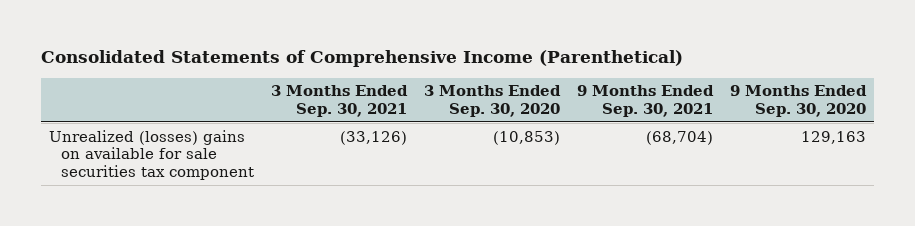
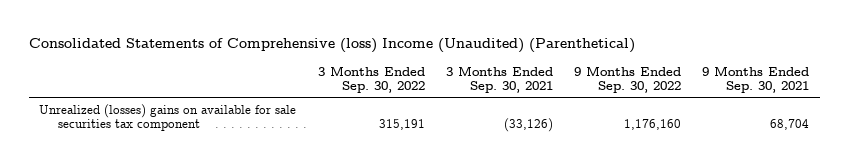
[40,50,683,68] Consolidated Statements of Comprehensive Income (Parenthetical) -> [28,38,635,54] Consolidated Statements of Comprehensive (loss) Income (Unaudited) (Parenthetical)
[424,85,562,117] 3 Months Ended Sep. 30, 2020 -> none
[729,85,867,117] 9 Months Ended Sep. 30, 2020 -> none
none -> [317,65,425,94] 3 Months Ended Sep. 30, 2022
none -> [573,65,681,94] 9 Months Ended Sep. 30, 2022
[645,130,713,145] (68,704) -> [769,119,809,131] 68,704

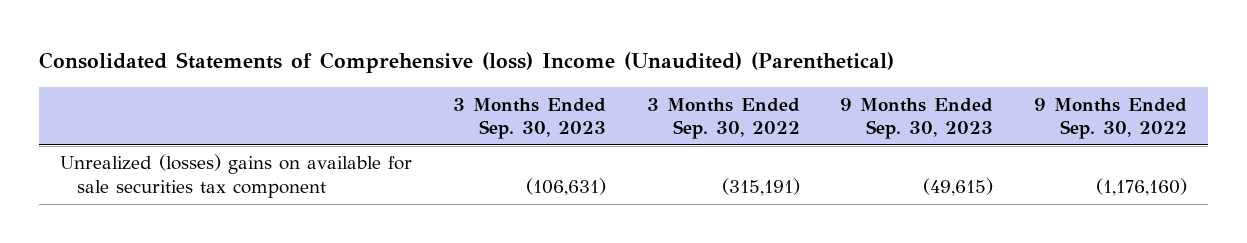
[445,65,553,94] 3 Months Ended Sep. 30, 2021 -> none
[701,65,809,94] 9 Months Ended Sep. 30, 2021 -> none
none -> [452,97,606,140] 3 Months Ended Sep. 30, 2023
none -> [840,97,994,140] 9 Months Ended Sep. 30, 2023
[378,119,425,131] 315,191 -> [721,178,800,197] (315,191)
[623,119,681,131] 1,176,160 -> [1096,178,1188,197] (1,176,160)

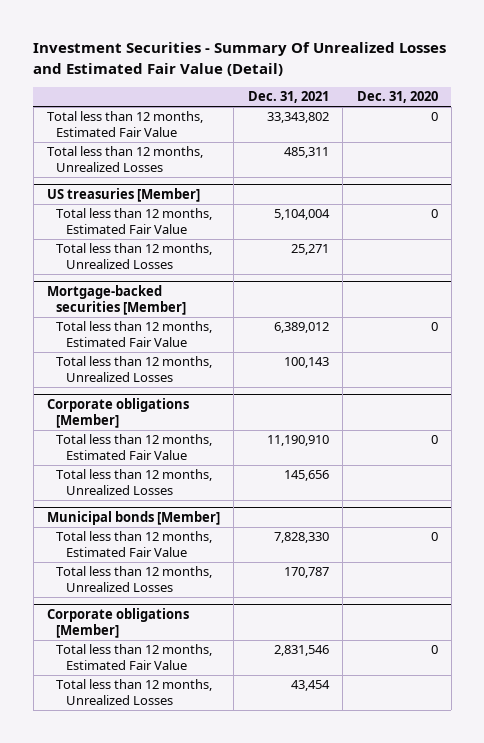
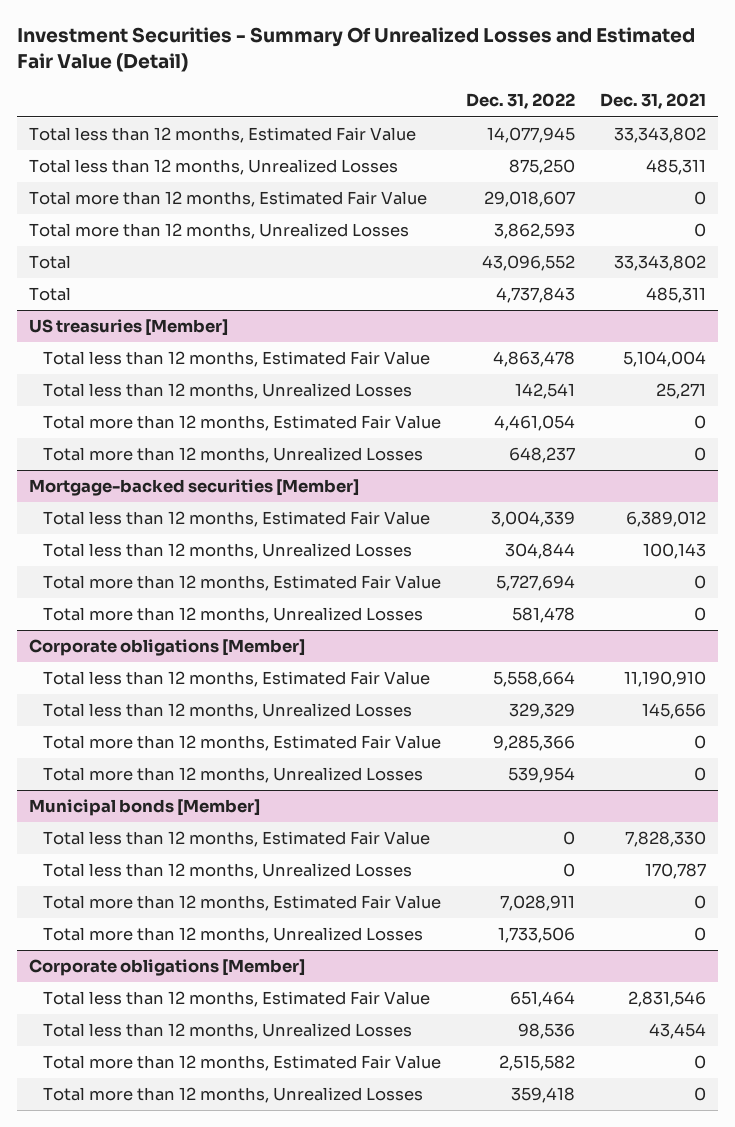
[356,91,438,104] Dec. 31, 2020 -> none
none -> [466,93,576,110] Dec. 31, 2022
none -> [29,191,428,208] Total more than 12 months, Estimated Fair Value
none -> [29,223,410,240] Total more than 12 months, Unrealized Losses
none -> [29,255,72,270] Total
none -> [29,287,72,302] Total
none -> [43,415,442,432] Total more than 12 months, Estimated Fair Value
none -> [43,447,424,464] Total more than 12 months, Unrealized Losses
none -> [43,575,442,592] Total more than 12 months, Estimated Fair Value
none -> [43,607,424,624] Total more than 12 months, Unrealized Losses
none -> [43,735,442,752] Total more than 12 months, Estimated Fair Value
none -> [43,767,424,784] Total more than 12 months, Unrealized Losses
none -> [43,895,442,912] Total more than 12 months, Estimated Fair Value
none -> [43,927,424,944] Total more than 12 months, Unrealized Losses
none -> [43,1055,442,1072] Total more than 12 months, Estimated Fair Value
none -> [43,1087,424,1104] Total more than 12 months, Unrealized Losses

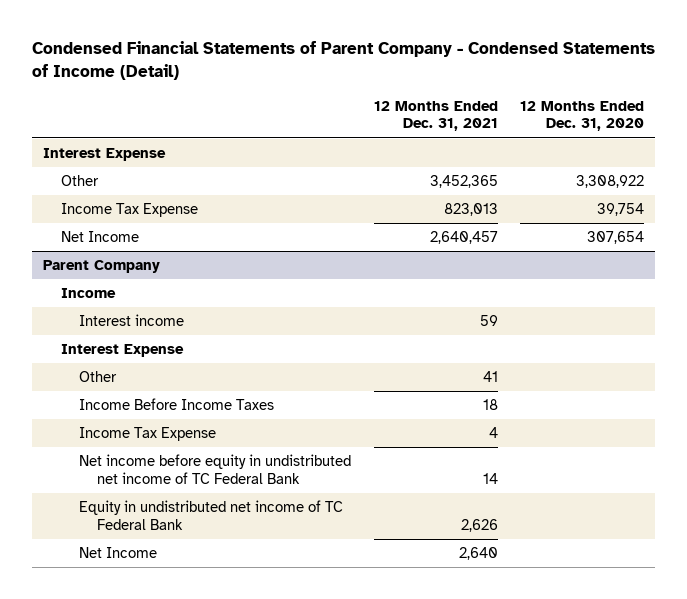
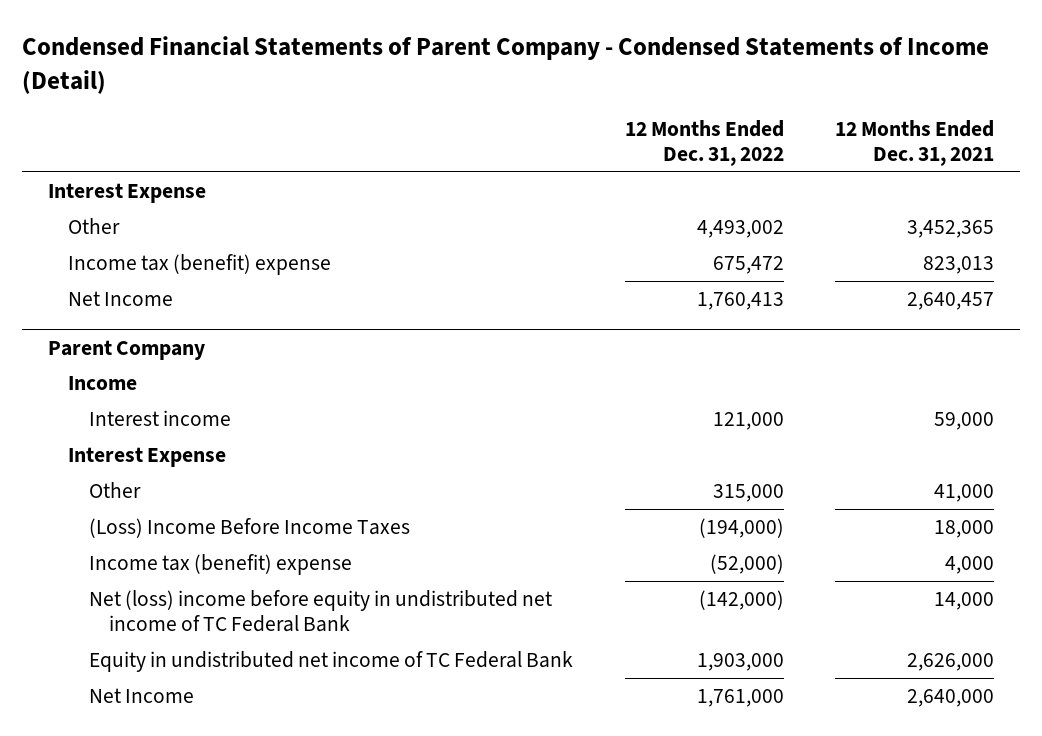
[520,100,645,132] 12 Months Ended Dec. 31, 2020 -> none
none -> [624,119,784,166] 12 Months Ended Dec. 31, 2022
[60,203,198,218] Income Tax Expense -> [68,254,332,276] Income tax (benefit) expense
[479,315,498,327] 59 -> [934,412,995,431] 59,000
[482,371,498,383] 41 -> [934,484,995,503] 41,000
[79,398,275,411] Income Before Income Taxes -> [88,518,410,539] (Loss) Income Before Income Taxes
[482,399,498,411] 18 -> [934,520,995,539] 18,000
[79,427,217,442] Income Tax Expense -> [88,554,352,576] Income tax (benefit) expense
[488,427,498,439] 4 -> [945,556,995,575] 4,000
[79,454,352,484] Net income before equity in undistributed net income of TC Federal Bank -> [88,590,552,633] Net (loss) income before equity in undistributed net income of TC Federal Bank
[482,472,498,484] 14 -> [934,592,995,611] 14,000
[460,518,498,532] 2,626 -> [907,653,995,672] 2,626,000
[458,547,498,561] 2,640 -> [907,689,995,708] 2,640,000

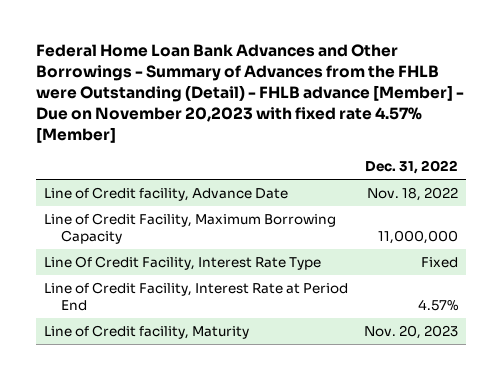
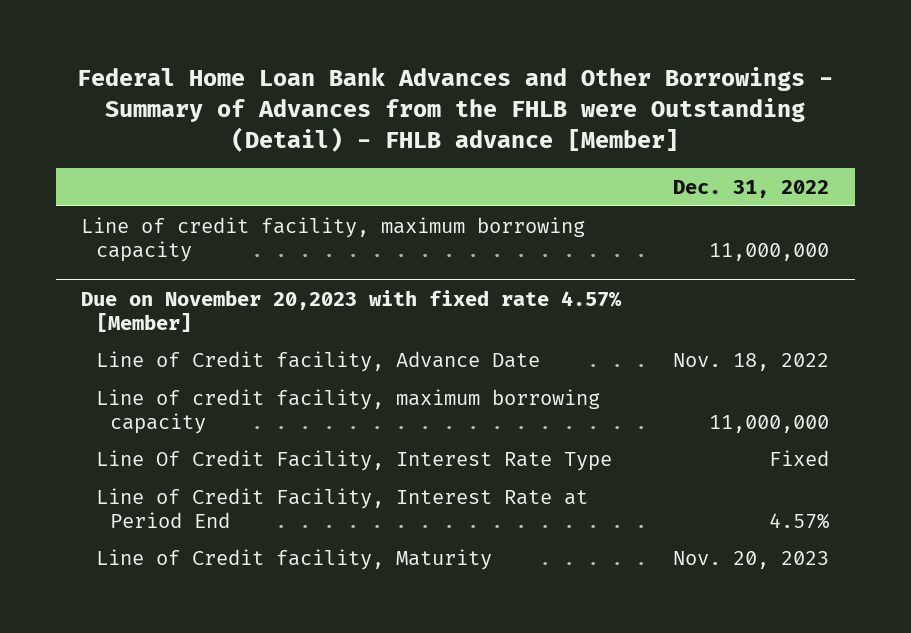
[35,44,464,143] Federal Home Loan Bank Advances and Other Borrowings - Summary of Advances from the FHLB were Outstanding (Detail) - FHLB advance [Member] - Due on November 20,2023 with fixed rate 4.57% [Member] -> [77,67,834,153] Federal Home Loan Bank Advances and Other Borrowings - Summary of Advances from the FHLB were Outstanding (Detail) - FHLB advance [Member]
none -> [81,216,586,262] Line of credit facility, maximum borrowing capacity
none -> [81,289,623,332] Due on November 20,2023 with fixed rate 4.57% [Member]
[43,212,336,245] Line of Credit Facility, Maximum Borrowing Capacity -> [95,388,600,434] Line of credit facility, maximum borrowing capacity

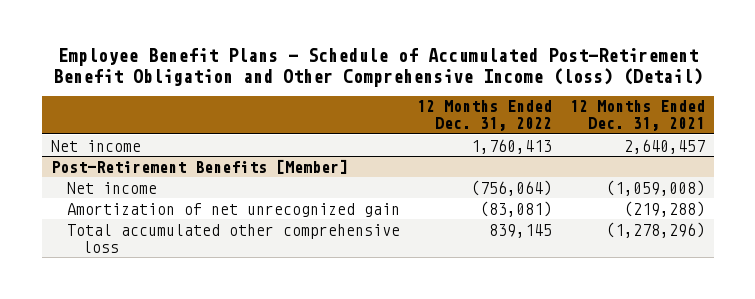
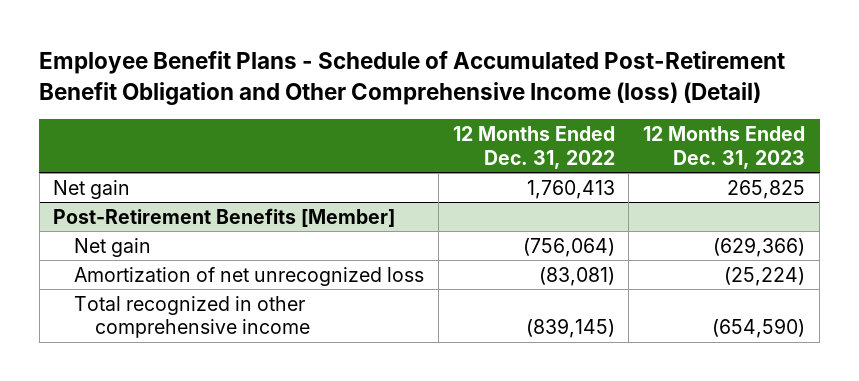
[569,100,705,132] 12 Months Ended Dec. 31, 2021 -> none
none -> [643,125,806,169] 12 Months Ended Dec. 31, 2023
[50,139,141,152] Net income -> [53,179,131,199] Net gain
[66,181,157,194] Net income -> [74,237,152,257] Net gain
[66,202,400,217] Amortization of net unrecognized gain -> [74,266,425,286] Amortization of net unrecognized loss
[66,223,400,253] Total accumulated other comprehensive loss -> [74,295,310,339] Total recognized in other comprehensive income
[489,223,553,238] 839,145 -> [525,318,615,339] (839,145)

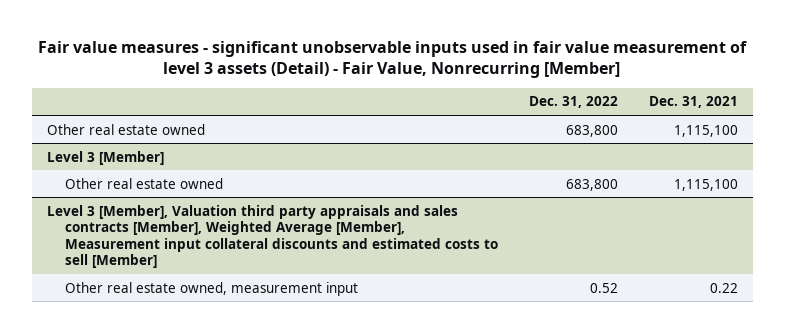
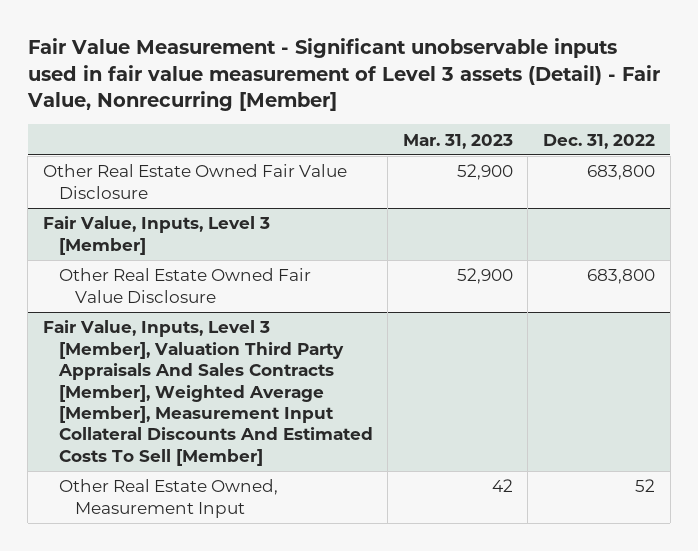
[38,40,748,79] Fair value measures - significant unobservable inputs used in fair value measurement of level 3 assets (Detail) - Fair Value, Nonrecurring [Member] -> [26,38,660,112] Fair Value Measurement - Significant unobservable inputs used in fair value measurement of Level 3 assets (Detail) - Fair Value, Nonrecurring [Member]
[648,96,738,109] Dec. 31, 2021 -> none
none -> [402,133,513,149] Mar. 31, 2023
[46,123,205,135] Other real estate owned -> [42,164,347,199] Other Real Estate Owned Fair Value Disclosure
[46,150,164,165] Level 3 [Member] -> [42,216,270,255] Fair Value, Inputs, Level 3 [Member]
[64,177,223,189] Other real estate owned -> [58,268,311,303] Other Real Estate Owned Fair Value Disclosure
[46,204,498,269] Level 3 [Member], Valuation third party appraisals and sales contracts [Member], Weighted Average [Member], Measurement input collateral discounts and estimated costs to sell [Member] -> [42,320,373,466] Fair Value, Inputs, Level 3 [Member], Valuation Third Party Appraisals And Sales Contracts [Member], Weighted Average [Member], Measurement Input Collateral Discounts And Estimated Costs To Sell [Member]
[64,281,358,296] Other real estate owned, measurement input -> [58,479,278,518] Other Real Estate Owned, Measurement Input
[589,282,618,293] 0.52 -> [634,479,655,493] 52

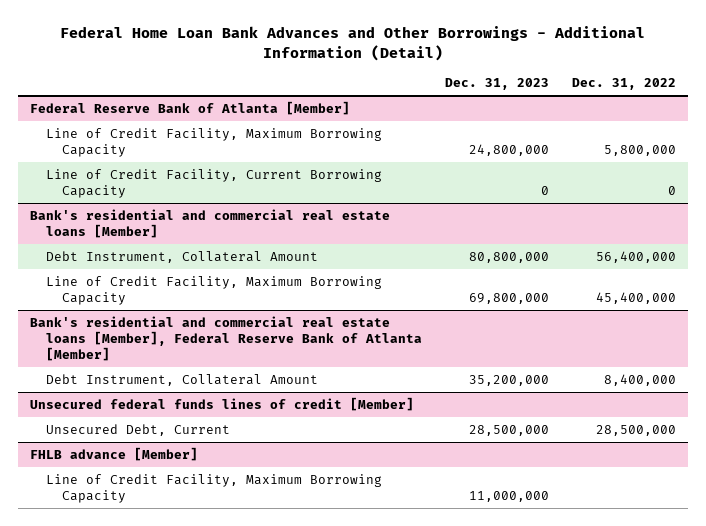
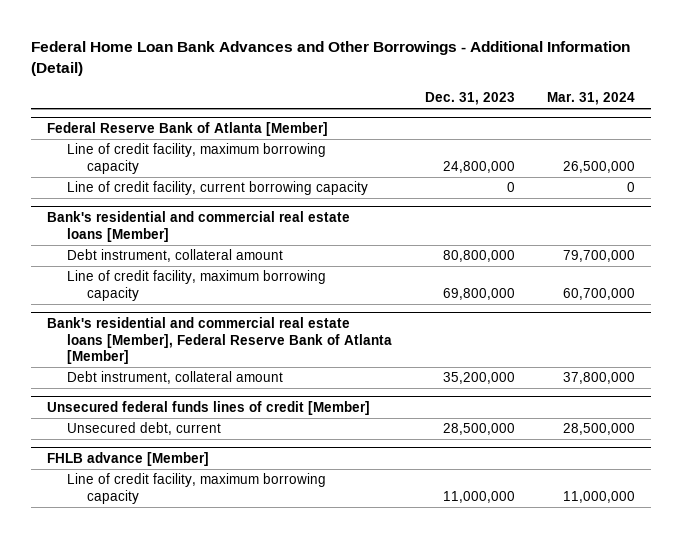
[572,78,677,91] Dec. 31, 2022 -> none
none -> [547,92,636,106] Mar. 31, 2024
[46,127,383,157] Line of Credit Facility, Maximum Borrowing Capacity -> [67,143,327,175] Line of credit facility, maximum borrowing capacity
[46,168,383,198] Line of Credit Facility, Current Borrowing Capacity -> [67,181,369,196] Line of credit facility, current borrowing capacity
[46,250,319,263] Debt Instrument, Collateral Amount -> [67,249,284,263] Debt instrument, collateral amount
[46,275,383,305] Line of Credit Facility, Maximum Borrowing Capacity -> [67,270,327,302] Line of credit facility, maximum borrowing capacity
[46,373,319,386] Debt Instrument, Collateral Amount -> [67,371,284,385] Debt instrument, collateral amount
[46,423,231,436] Unsecured Debt, Current -> [67,422,222,436] Unsecured debt, current
[46,473,383,503] Line of Credit Facility, Maximum Borrowing Capacity -> [67,473,327,505] Line of credit facility, maximum borrowing capacity

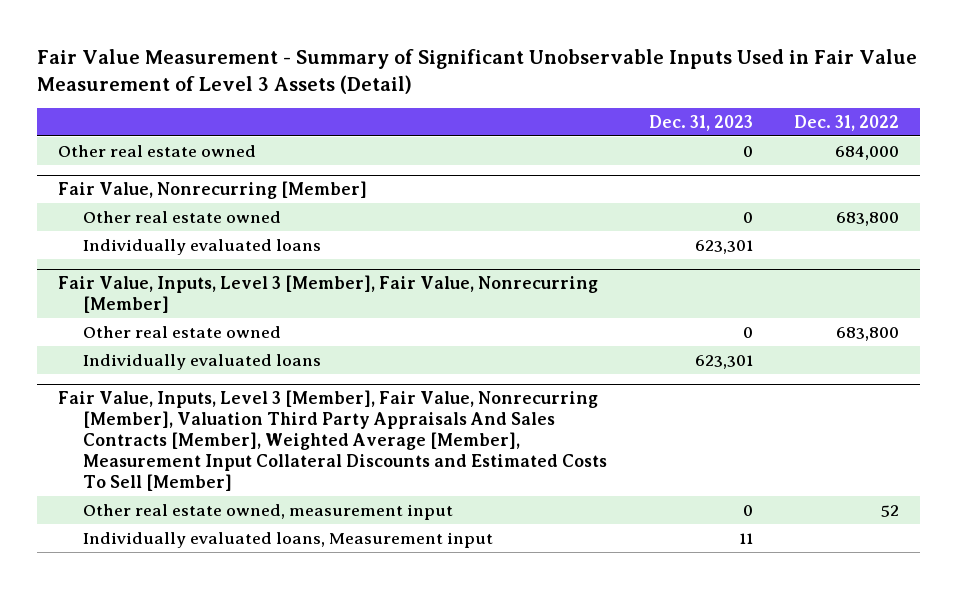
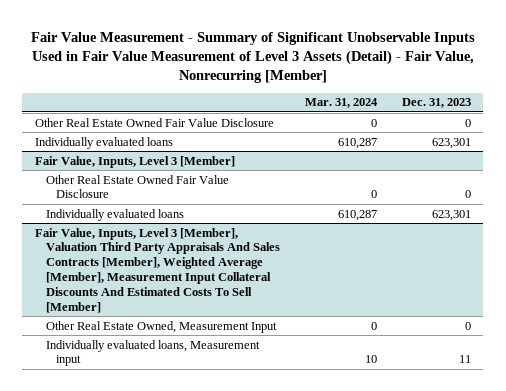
[36,48,917,94] Fair Value Measurement - Summary of Significant Unobservable Inputs Used in Fair Value Measurement of Level 3 Assets (Detail) -> [30,31,475,84] Fair Value Measurement - Summary of Significant Unobservable Inputs Used in Fair Value Measurement of Level 3 Assets (Detail) - Fair Value, Nonrecurring [Member]
[794,114,900,131] Dec. 31, 2022 -> none
none -> [304,98,378,109] Mar. 31, 2024
[57,181,367,200] Fair Value, Nonrecurring [Member] -> none
[82,210,281,223] Other real estate owned -> none
[57,144,256,157] Other real estate owned -> [34,117,274,127] Other Real Estate Owned Fair Value Disclosure
[57,275,598,314] Fair Value, Inputs, Level 3 [Member], Fair Value, Nonrecurring [Member] -> [34,155,235,168] Fair Value, Inputs, Level 3 [Member]
[82,325,281,338] Other real estate owned -> [45,174,229,199] Other Real Estate Owned Fair Value Disclosure
[57,390,607,491] Fair Value, Inputs, Level 3 [Member], Fair Value, Nonrecurring [Member], Valuation Third Party Appraisals And Sales Contracts [Member], Weighted Average [Member], Measurement Input Collateral Discounts and Estimated Costs To Sell [Member] -> [34,227,280,313] Fair Value, Inputs, Level 3 [Member], Valuation Third Party Appraisals And Sales Contracts [Member], Weighted Average [Member], Measurement Input Collateral Discounts And Estimated Costs To Sell [Member]
[82,503,453,520] Other real estate owned, measurement input -> [45,320,277,333] Other Real Estate Owned, Measurement Input

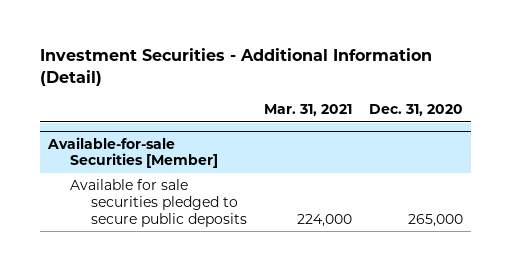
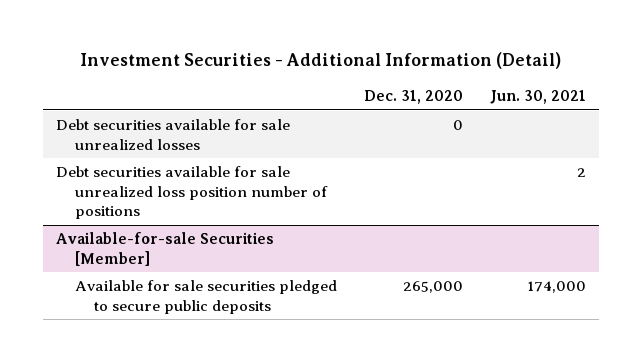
[264,104,353,117] Mar. 31, 2021 -> none
none -> [490,90,587,105] Jun. 30, 2021
none -> [56,119,291,150] Debt securities available for sale unrealized losses
none -> [56,166,329,220] Debt securities available for sale unrealized loss position number of positions

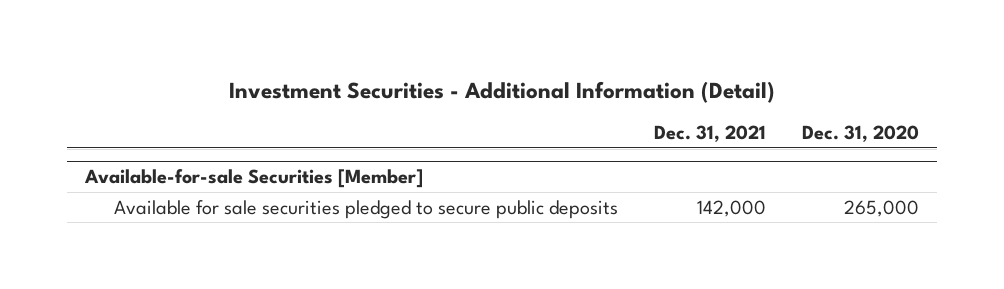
[490,90,587,105] Jun. 30, 2021 -> none
none -> [654,125,767,143] Dec. 31, 2021
[56,119,291,150] Debt securities available for sale unrealized losses -> none
[56,166,329,220] Debt securities available for sale unrealized loss position number of positions -> none

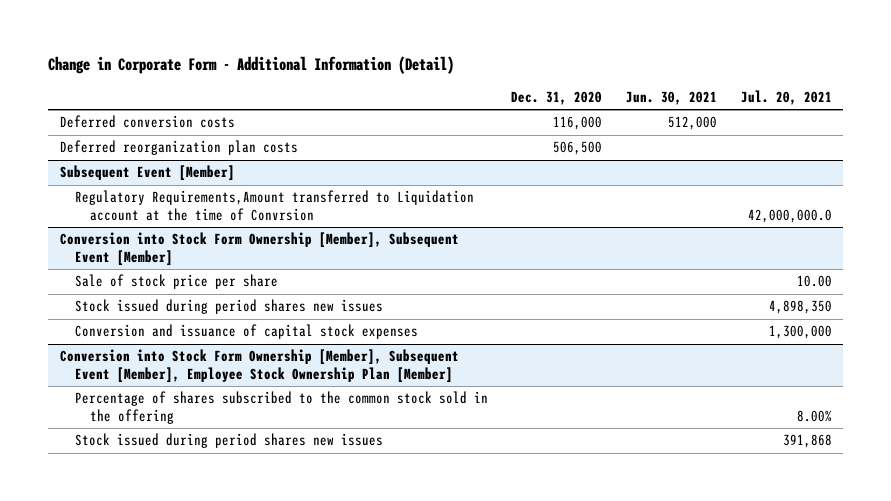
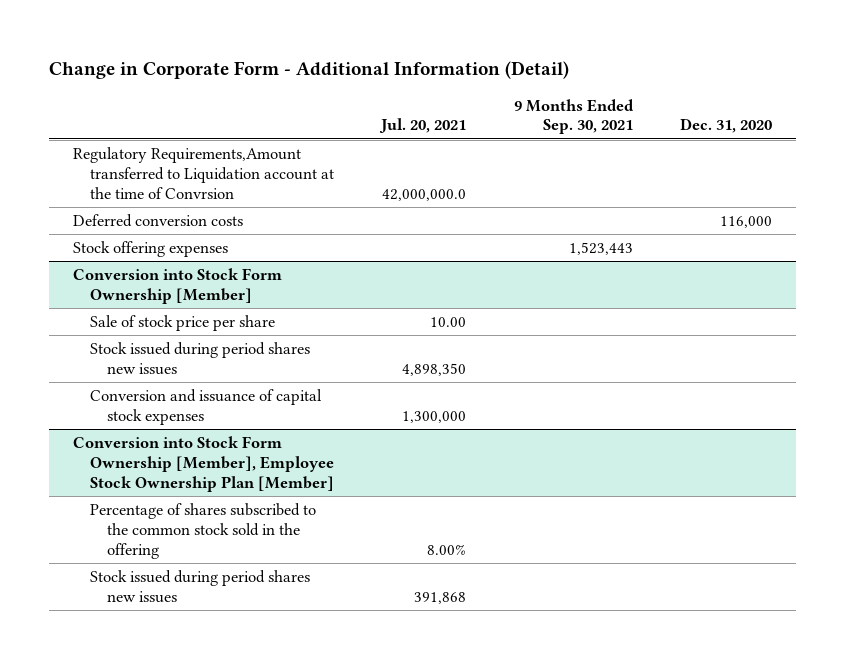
[626,90,718,105] Jun. 30, 2021 -> none
none -> [513,98,634,135] 9 Months Ended Sep. 30, 2021
[59,140,298,156] Deferred reorganization plan costs -> none
[59,165,235,182] Subsequent Event [Member] -> none
[59,115,235,129] Deferred conversion costs -> [72,214,243,228] Deferred conversion costs
none -> [72,241,228,258] Stock offering expenses
[59,232,459,266] Conversion into Stock Form Ownership [Member], Subsequent Event [Member] -> [72,268,282,304] Conversion into Stock Form Ownership [Member]
[59,349,459,383] Conversion into Stock Form Ownership [Member], Subsequent Event [Member], Employee Stock Ownership Plan [Member] -> [72,436,335,492] Conversion into Stock Form Ownership [Member], Employee Stock Ownership Plan [Member]

